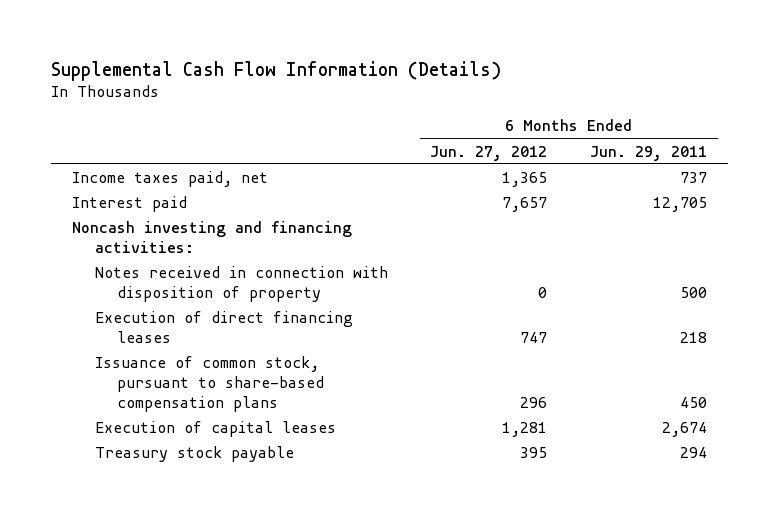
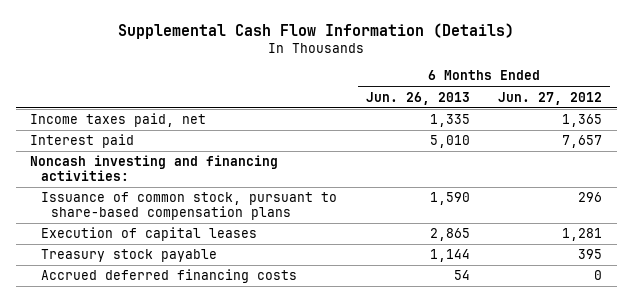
[590,145,708,161] Jun. 29, 2011 -> none
none -> [365,91,470,105] Jun. 26, 2013
[94,266,388,303] Notes received in connection with disposition of property -> none
[94,311,353,344] Execution of direct financing leases -> none
none -> [40,269,297,284] Accrued deferred financing costs

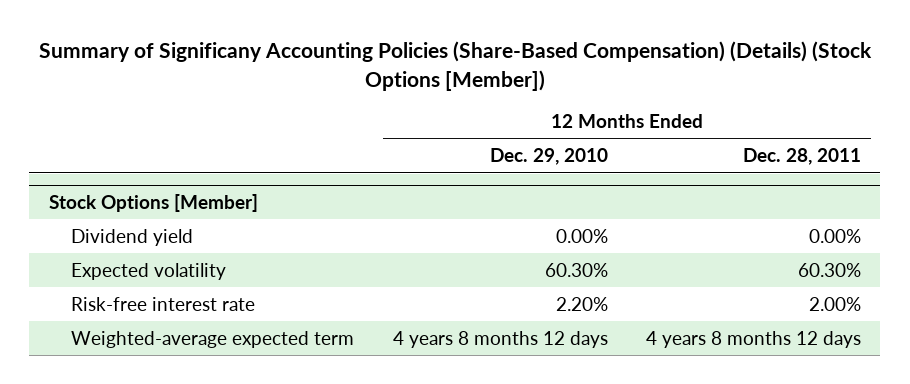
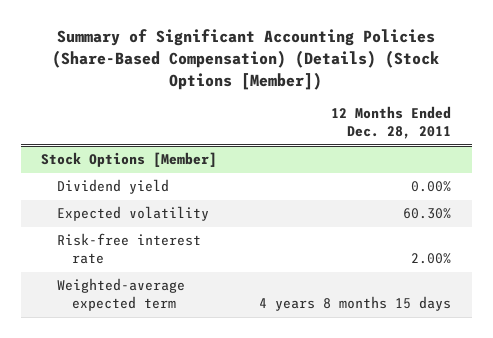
[38,40,872,91] Summary of Significany Accounting Policies (Share-Based Compensation) (Details) (Stock Options [Member]) -> [52,29,440,91] Summary of Significant Accounting Policies (Share-Based Compensation) (Details) (Stock Options [Member])
[489,148,608,166] Dec. 29, 2010 -> none
[646,330,862,348] 4 years 8 months 12 days -> [259,296,452,312] 4 years 8 months 15 days

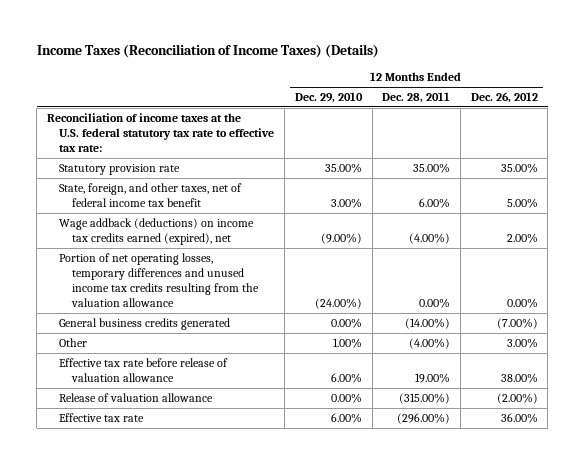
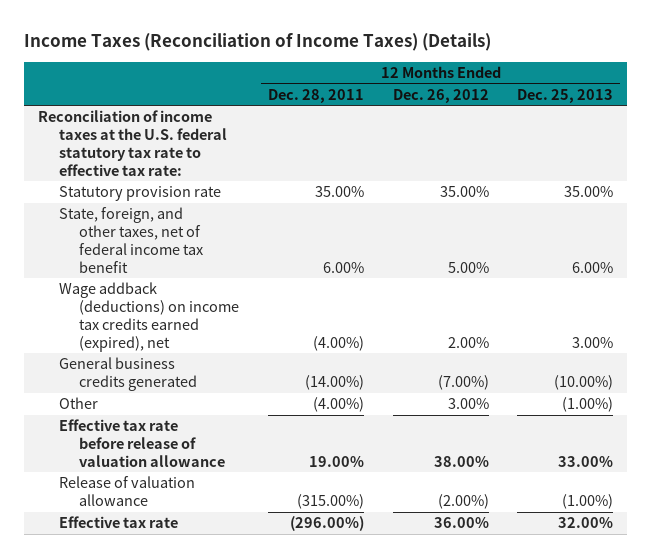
[294,91,363,103] Dec. 29, 2010 -> none
none -> [517,88,614,103] Dec. 25, 2013
[59,252,260,308] Portion of net operating losses, temporary differences and unused income tax credits resulting from the valuation allowance -> none

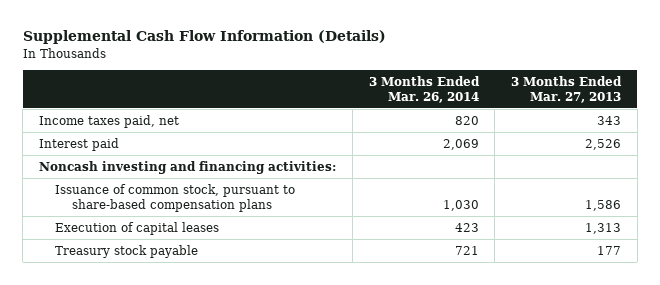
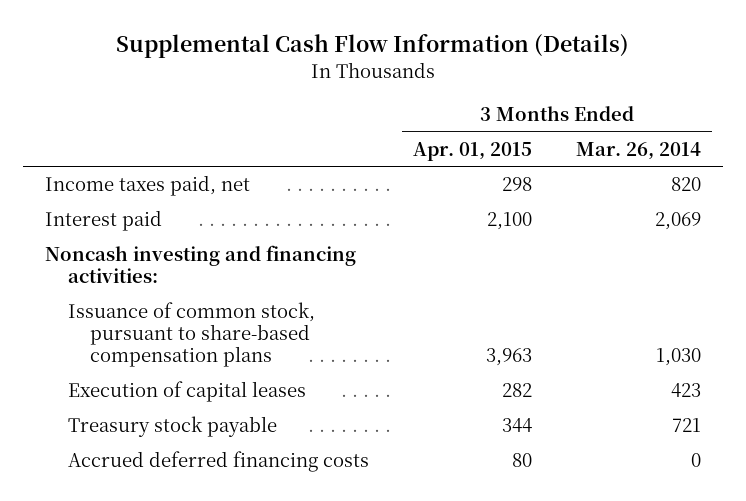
[511,75,623,103] 3 Months Ended Mar. 27, 2013 -> none
none -> [412,141,532,161] Apr. 01, 2015
none -> [67,451,369,473] Accrued deferred financing costs

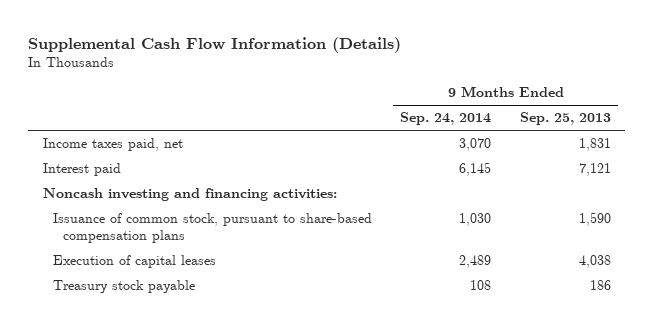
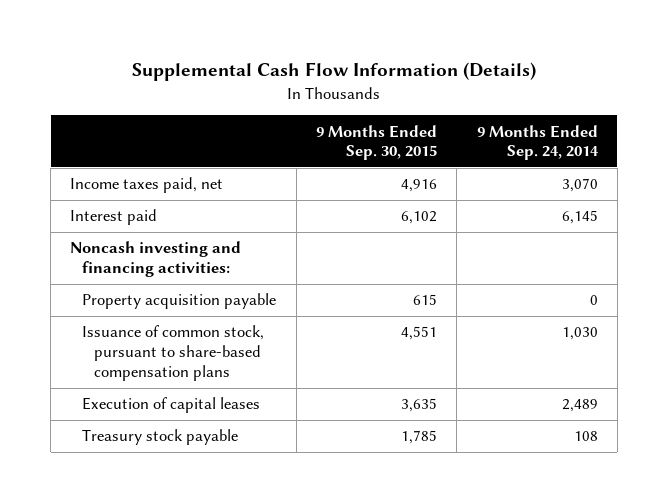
[519,112,611,126] Sep. 25, 2013 -> none
none -> [315,124,437,161] 9 Months Ended Sep. 30, 2015
none -> [82,293,277,310] Property acquisition payable

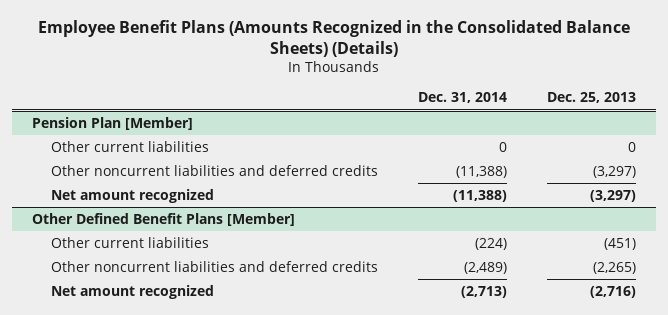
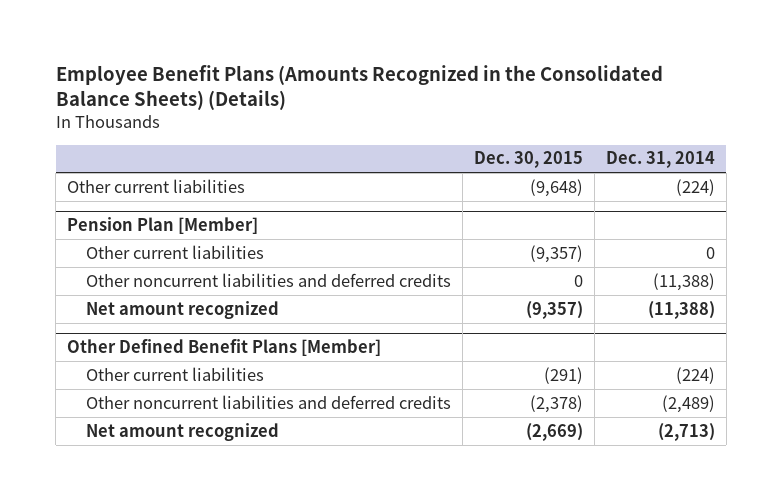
[546,92,636,104] Dec. 25, 2013 -> none
none -> [473,151,583,169] Dec. 30, 2015
none -> [67,178,246,193] Other current liabilities

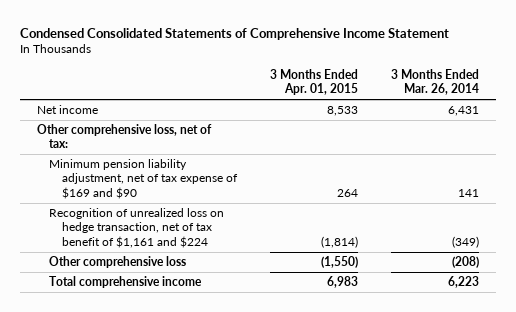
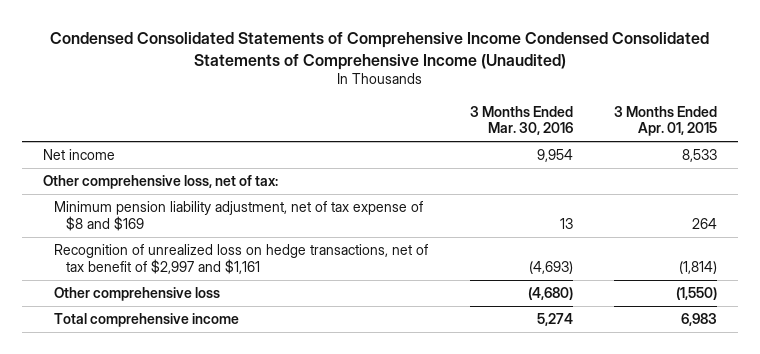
[20,28,450,41] Condensed Consolidated Statements of Comprehensive Income Statement -> [50,31,710,70] Condensed Consolidated Statements of Comprehensive Income Condensed Consolidated Statements of Comprehensive Income (Unaudited)
[391,68,480,96] 3 Months Ended Mar. 26, 2014 -> none
none -> [469,105,573,136] 3 Months Ended Mar. 30, 2016
[49,159,238,199] Minimum pension liability adjustment, net of tax expense of $169 and $90 -> [54,201,424,232] Minimum pension liability adjustment, net of tax expense of $8 and $169
[49,208,225,248] Recognition of unrealized loss on hedge transaction, net of tax benefit of $1,161 and $224 -> [54,244,429,275] Recognition of unrealized loss on hedge transactions, net of tax benefit of $2,997 and $1,161

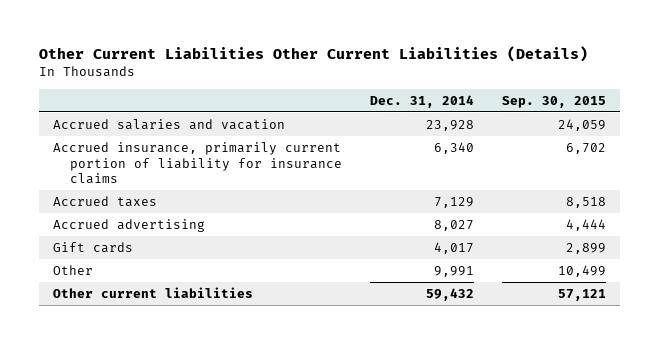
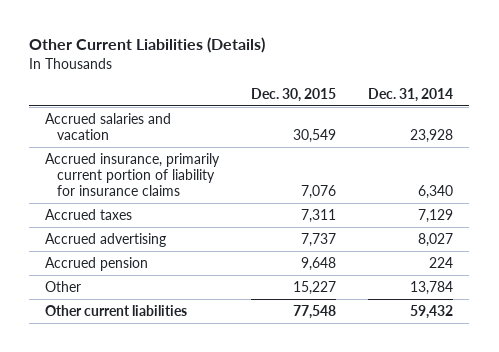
[38,45,588,62] Other Current Liabilities Other Current Liabilities (Details) -> [29,37,266,54] Other Current Liabilities (Details)
[501,95,606,108] Sep. 30, 2015 -> none
none -> [251,87,337,102] Dec. 30, 2015
[52,242,133,254] Gift cards -> none
none -> [45,256,149,271] Accrued pension
[433,266,474,278] 9,991 -> [410,280,454,295] 13,784

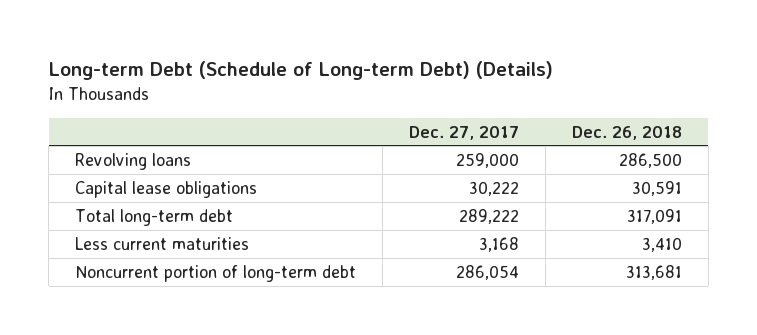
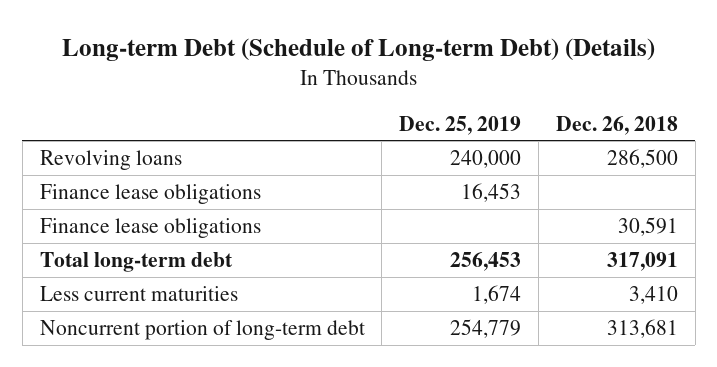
[408,125,519,140] Dec. 27, 2017 -> none
none -> [399,115,522,135] Dec. 25, 2019
none -> [39,184,261,205] Finance lease obligations
[75,180,258,198] Capital lease obligations -> [39,218,261,239] Finance lease obligations

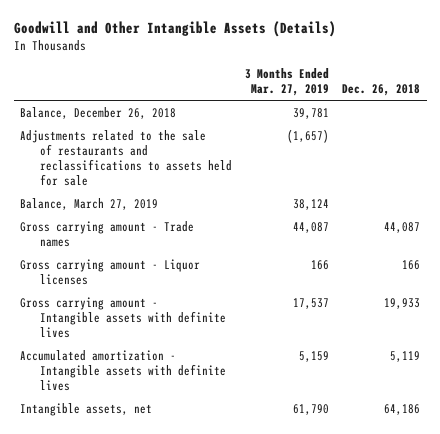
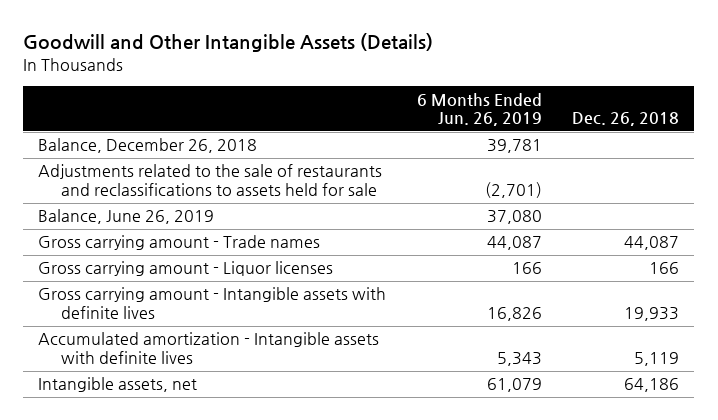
[245,68,330,97] 3 Months Ended Mar. 27, 2019 -> none
none -> [416,92,542,127] 6 Months Ended Jun. 26, 2019
[20,197,159,210] Balance, March 27, 2019 -> [38,209,215,225] Balance, June 26, 2019

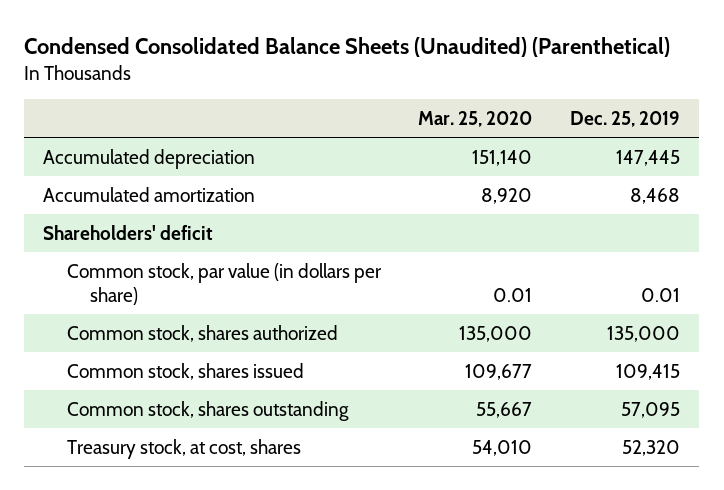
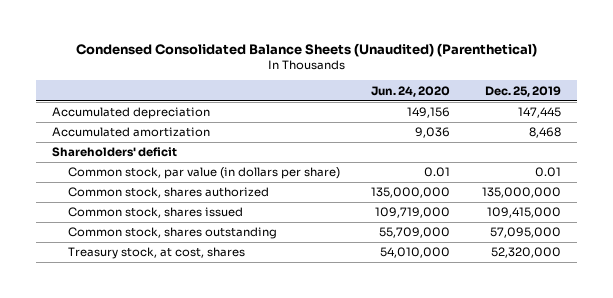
[418,110,533,127] Mar. 25, 2020 -> none
none -> [371,85,451,97] Jun. 24, 2020
[607,325,681,342] 135,000 -> [482,187,562,199] 135,000,000
[616,363,681,380] 109,415 -> [487,207,562,219] 109,415,000
[621,401,681,418] 57,095 -> [490,227,562,239] 57,095,000
[622,439,681,456] 52,320 -> [491,247,562,259] 52,320,000

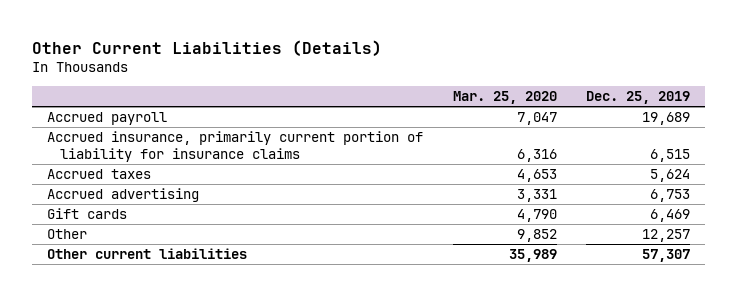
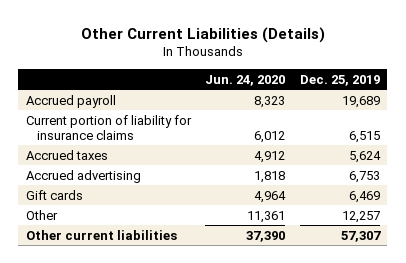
[452,91,557,105] Mar. 25, 2020 -> none
none -> [205,74,286,86] Jun. 24, 2020
[47,131,424,162] Accrued insurance, primarily current portion of liability for insurance claims -> [25,114,192,140] Current portion of liability for insurance claims

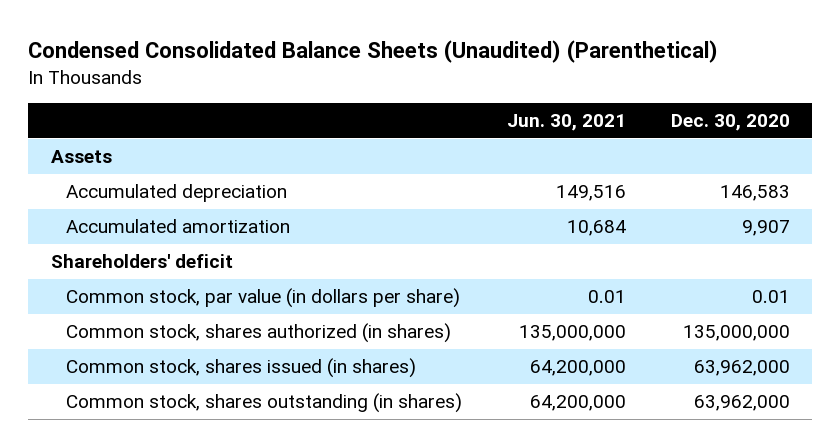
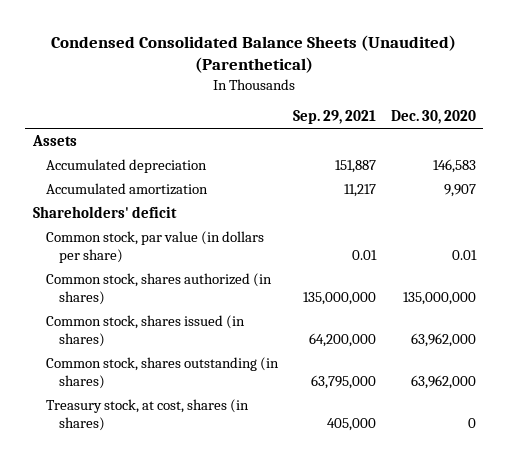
[506,114,626,132] Jun. 30, 2021 -> none
none -> [292,110,376,125] Sep. 29, 2021
none -> [45,398,249,431] Treasury stock, at cost, shares (in shares)

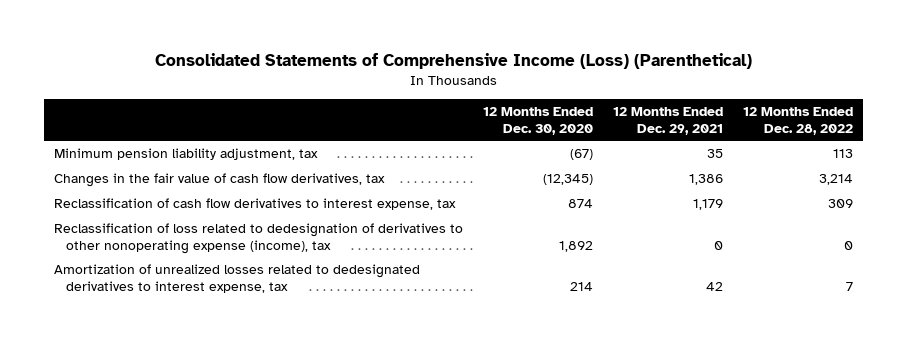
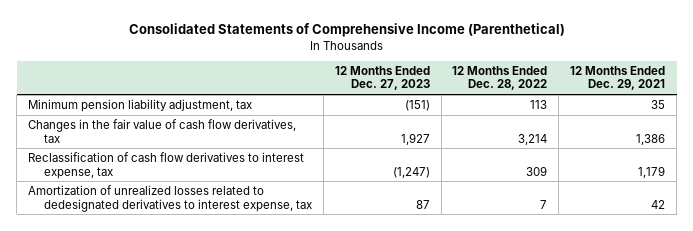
[154,52,752,69] Consolidated Statements of Comprehensive Income (Loss) (Parenthetical) -> [128,23,565,38] Consolidated Statements of Comprehensive Income (Parenthetical)
[482,107,593,135] 12 Months Ended Dec. 30, 2020 -> none
none -> [334,65,430,91] 12 Months Ended Dec. 27, 2023
[53,223,463,254] Reclassification of loss related to dedesignation of derivatives to other nonoperating expense (income), tax -> none

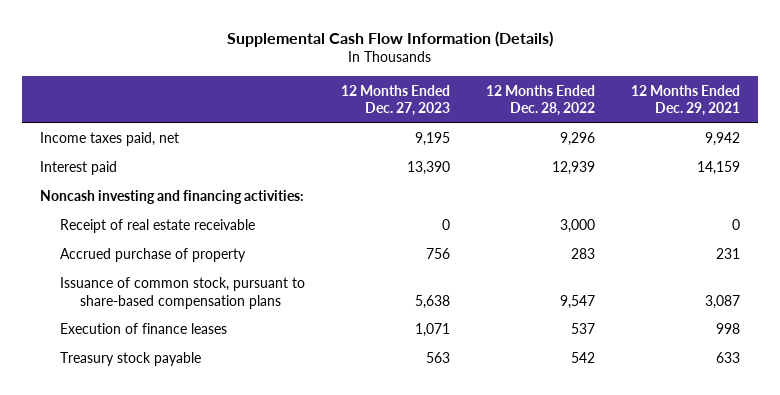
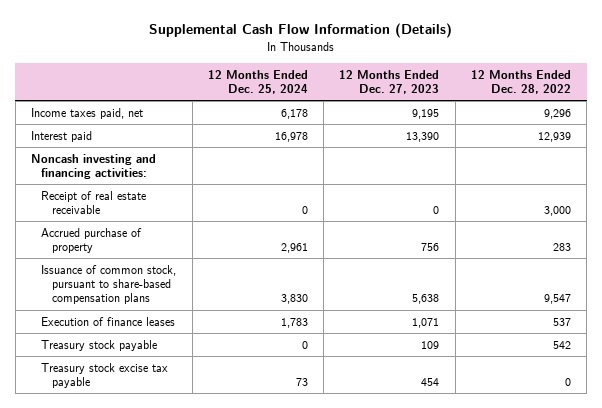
[630,84,740,117] 12 Months Ended Dec. 29, 2021 -> none
none -> [207,69,308,95] 12 Months Ended Dec. 25, 2024
[425,352,450,364] 563 -> [421,340,440,349] 109
none -> [41,362,169,389] Treasury stock excise tax payable

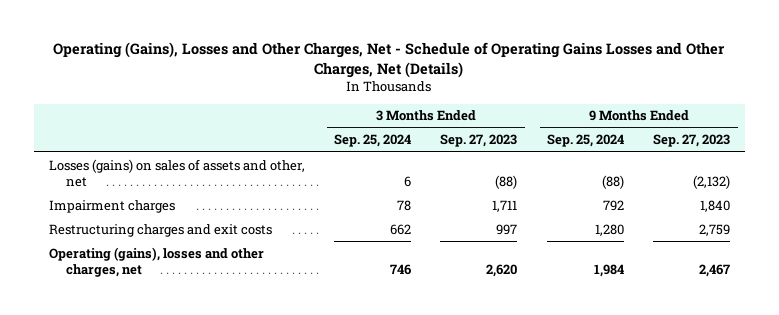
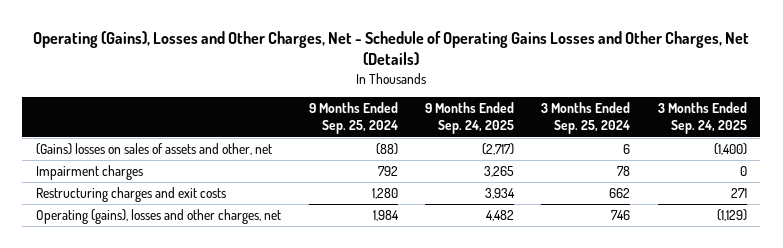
[440,134,518,148] Sep. 27, 2023 -> none
[653,134,731,148] Sep. 27, 2023 -> none
none -> [424,102,514,135] 9 Months Ended Sep. 24, 2025
none -> [657,102,747,135] 3 Months Ended Sep. 24, 2025
[48,158,305,187] Losses (gains) on sales of assets and other, net -> [36,143,273,156] (Gains) losses on sales of assets and other, net

